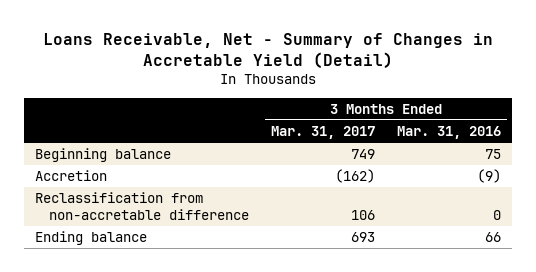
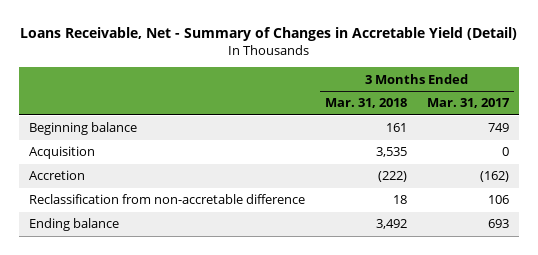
[397,126,502,140] Mar. 31, 2016 -> none
none -> [324,98,407,109] Mar. 31, 2018
none -> [29,146,96,160] Acquisition

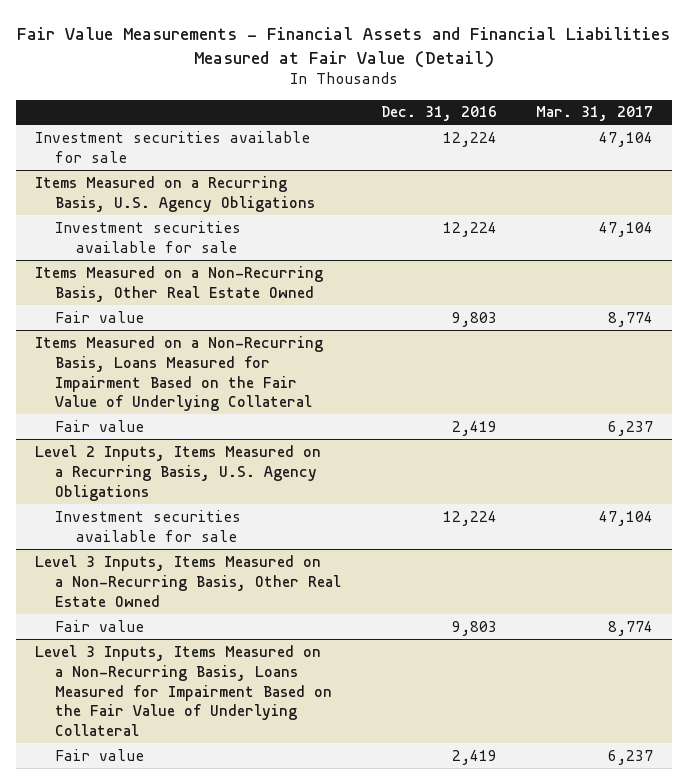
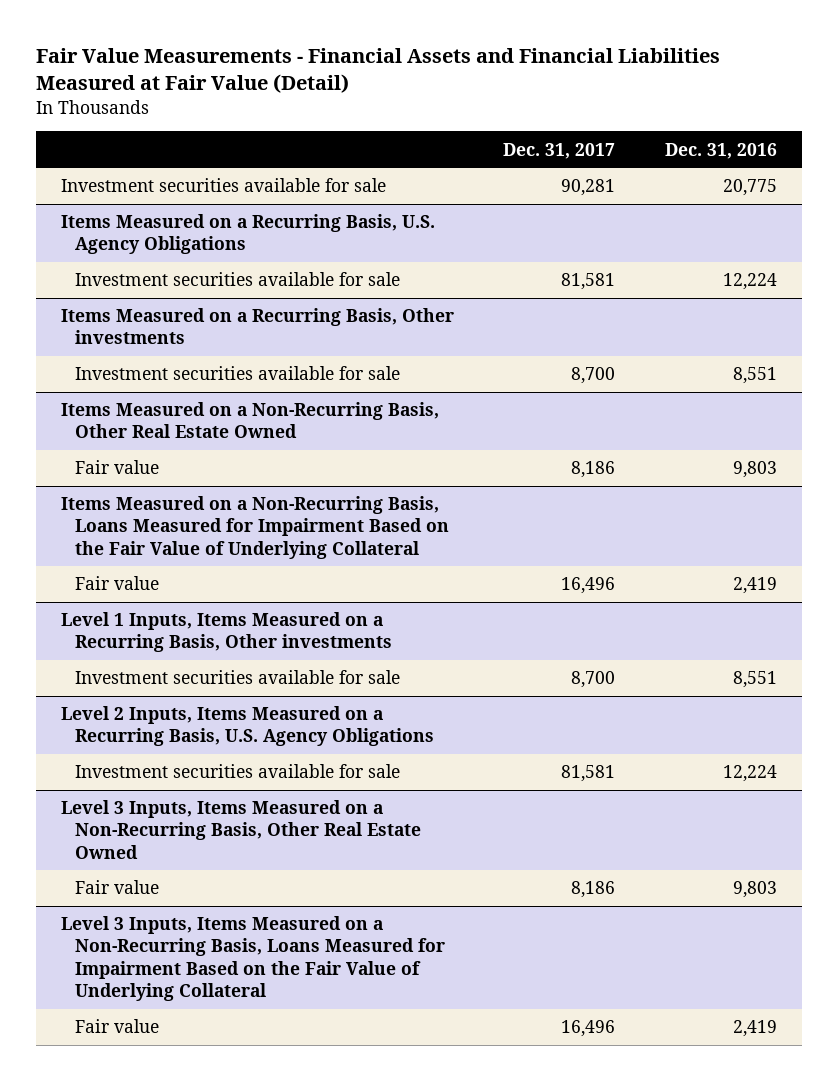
[535,106,653,122] Mar. 31, 2017 -> none
none -> [503,142,616,159] Dec. 31, 2017
[442,131,497,147] 12,224 -> [722,179,777,197] 20,775
none -> [61,308,455,345] Items Measured on a Recurring Basis, Other investments
none -> [74,366,400,381] Investment securities available for sale
none -> [61,612,392,653] Level 1 Inputs, Items Measured on a Recurring Basis, Other investments
none -> [74,670,400,685] Investment securities available for sale

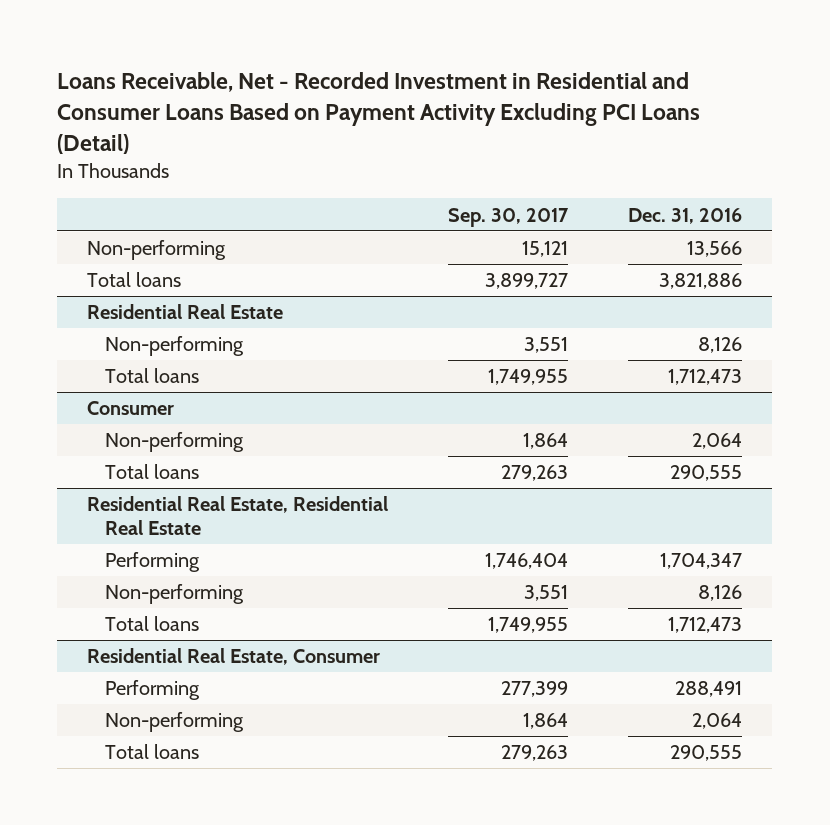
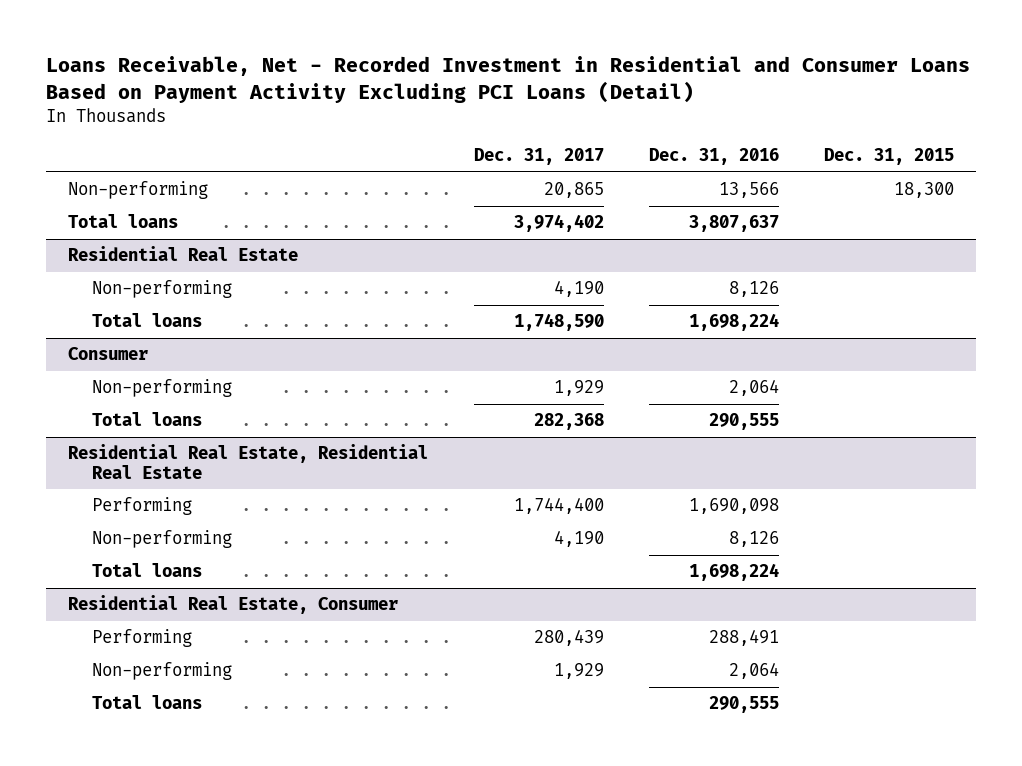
[448,207,570,227] Sep. 30, 2017 -> none
none -> [473,148,604,166] Dec. 31, 2017
none -> [823,148,954,166] Dec. 31, 2015
[659,273,743,290] 3,821,886 -> [688,215,779,233] 3,807,637
[668,369,743,386] 1,712,473 -> [688,313,779,332] 1,698,224
[660,553,743,570] 1,704,347 -> [688,498,779,515] 1,690,098
[668,617,743,634] 1,712,473 -> [688,563,779,582] 1,698,224

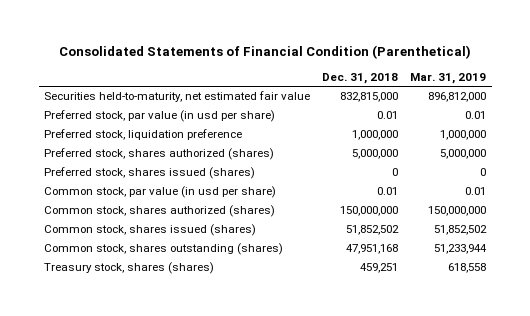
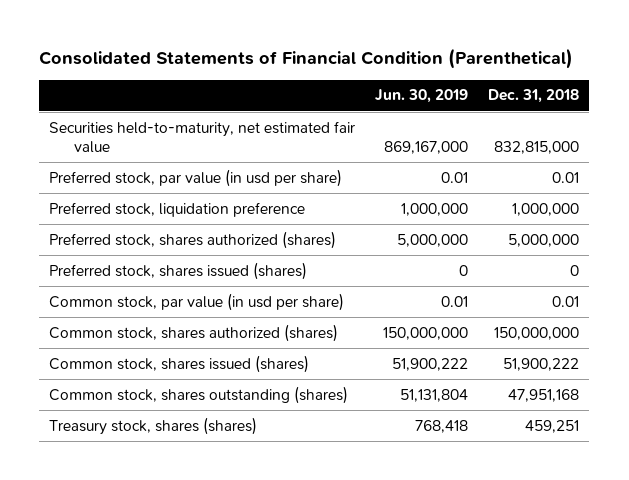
[410,72,487,84] Mar. 31, 2019 -> none
none -> [375,89,469,104] Jun. 30, 2019
[346,225,400,236] 51,852,502 -> [503,357,580,371] 51,900,222

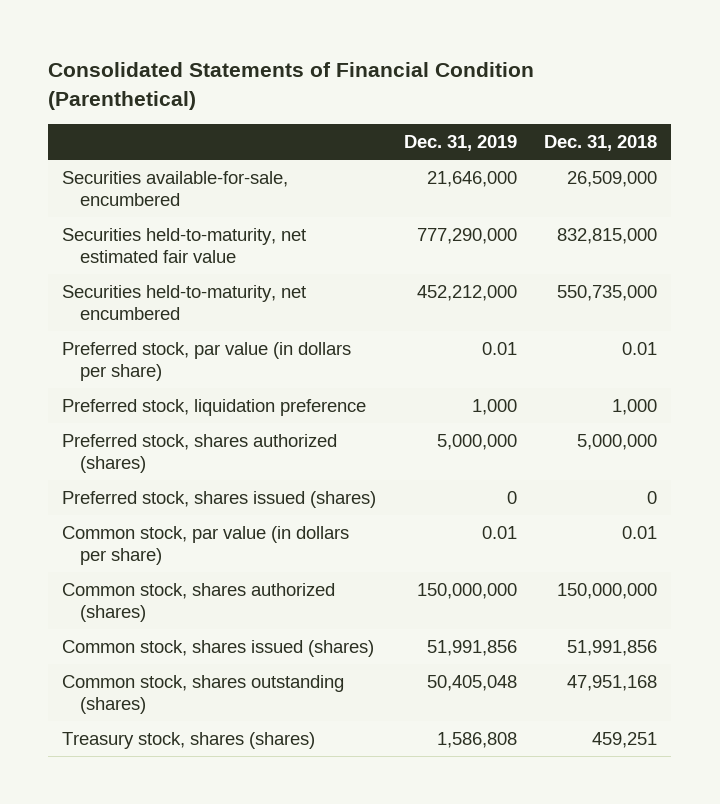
[375,89,469,104] Jun. 30, 2019 -> none
none -> [403,134,517,151] Dec. 31, 2019
none -> [62,170,289,207] Securities available-for-sale, encumbered
none -> [62,284,307,321] Securities held-to-maturity, net encumbered
[49,168,343,187] Preferred stock, par value (in usd per share) -> [62,341,352,382] Preferred stock, par value (in dollars per share)
[512,202,580,216] 1,000,000 -> [612,398,658,415] 1,000
[49,292,345,311] Common stock, par value (in usd per share) -> [62,525,350,566] Common stock, par value (in dollars per share)
[503,357,580,371] 51,900,222 -> [567,639,658,656] 51,991,856

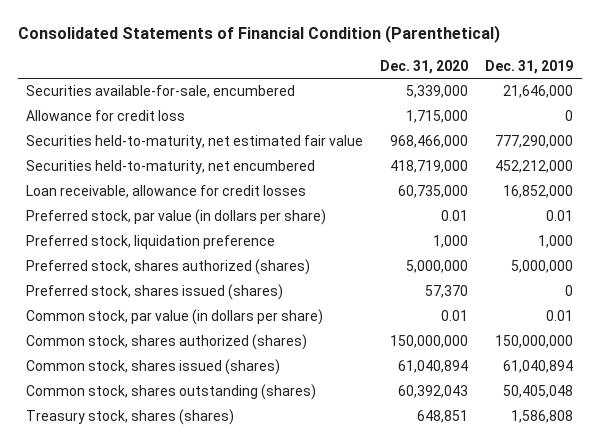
[544,134,658,151] Dec. 31, 2018 -> none
none -> [380,59,469,74] Dec. 31, 2020
none -> [26,110,186,122] Allowance for credit loss
none -> [26,185,307,199] Loan receivable, allowance for credit losses
[426,639,517,656] 51,991,856 -> [503,360,574,374] 61,040,894

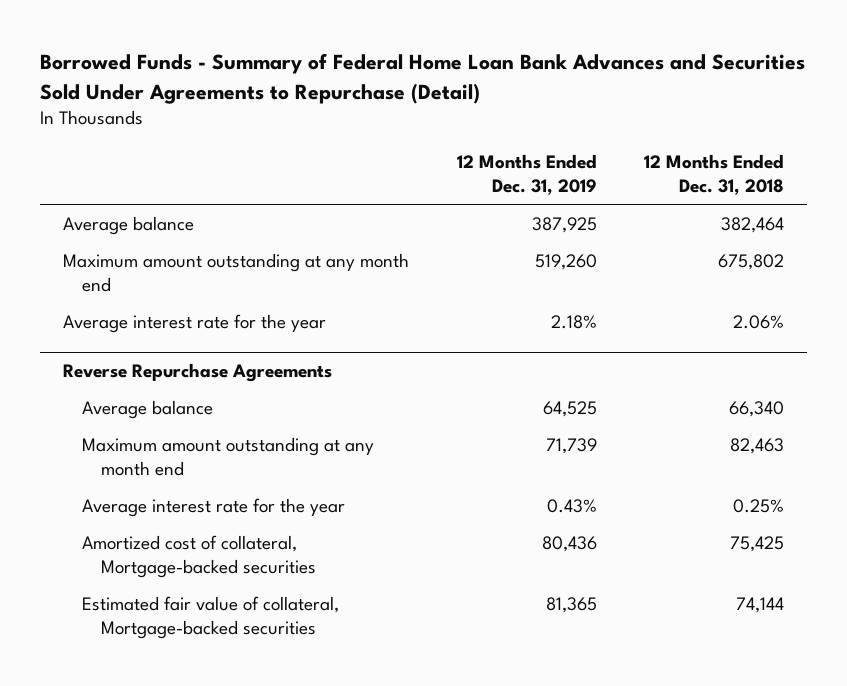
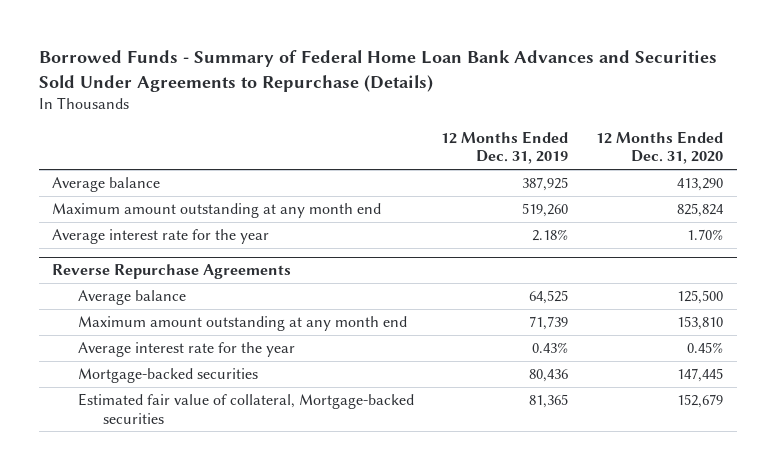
[39,53,805,104] Borrowed Funds - Summary of Federal Home Loan Bank Advances and Securities Sold Under Agreements to Repurchase (Detail) -> [38,50,717,92] Borrowed Funds - Summary of Federal Home Loan Bank Advances and Securities Sold Under Agreements to Repurchase (Details)
[643,153,784,195] 12 Months Ended Dec. 31, 2018 -> none
none -> [596,131,724,165] 12 Months Ended Dec. 31, 2020
[82,534,316,578] Amortized cost of collateral, Mortgage-backed securities -> [77,368,258,384] Mortgage-backed securities

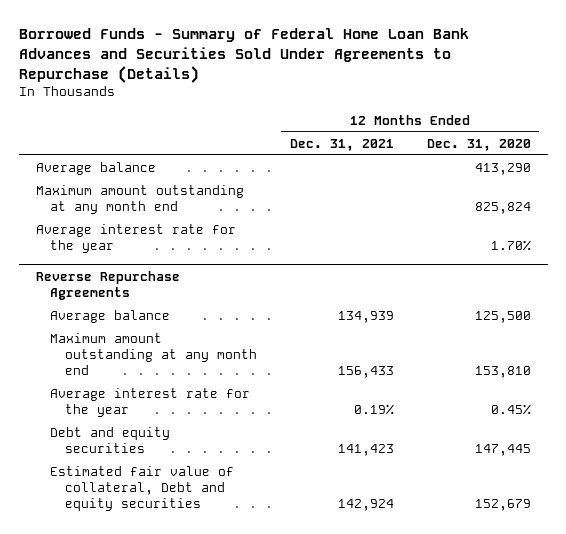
[441,131,569,165] 12 Months Ended Dec. 31, 2019 -> none
none -> [289,138,394,151] Dec. 31, 2021
[77,368,258,384] Mortgage-backed securities -> [50,426,171,453] Debt and equity securities
[77,393,414,424] Estimated fair value of collateral, Mortgage-backed securities -> [50,465,235,511] Estimated fair value of collateral, Debt and equity securities

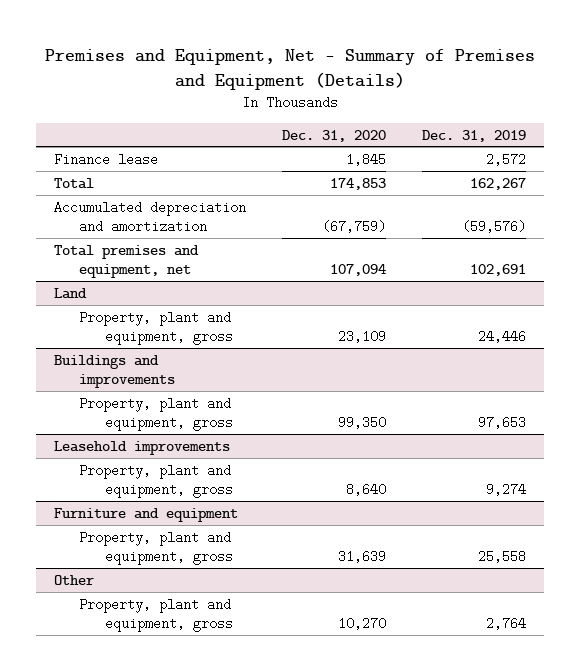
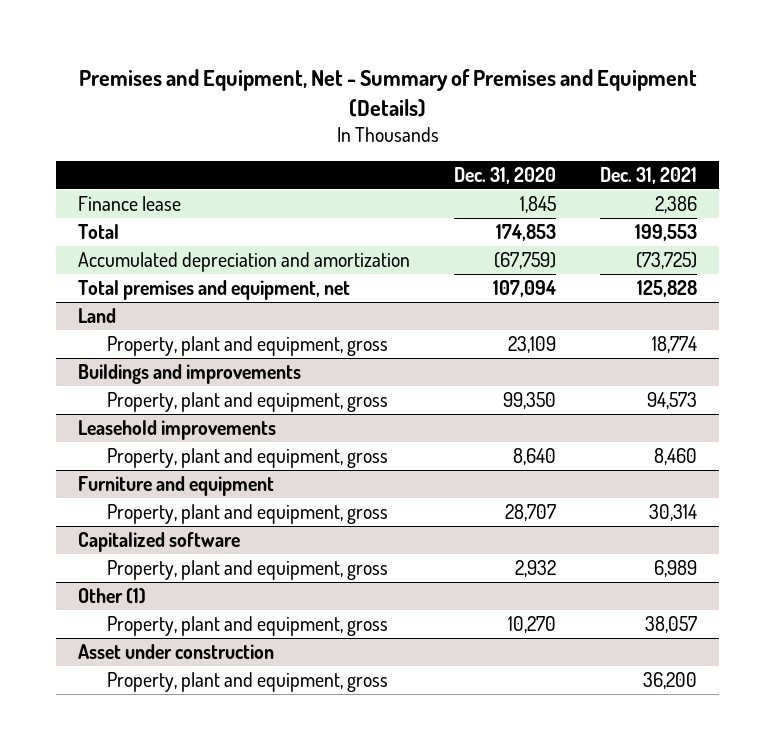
[422,129,527,142] Dec. 31, 2019 -> none
none -> [600,166,698,184] Dec. 31, 2021
[338,550,387,564] 31,639 -> [505,503,557,521] 28,707
none -> [77,531,240,552] Capitalized software
none -> [107,559,389,580] Property, plant and equipment, gross
[54,574,95,585] Other -> [77,587,146,604] Other (1)
none -> [77,643,274,659] Asset under construction
none -> [107,671,389,692] Property, plant and equipment, gross

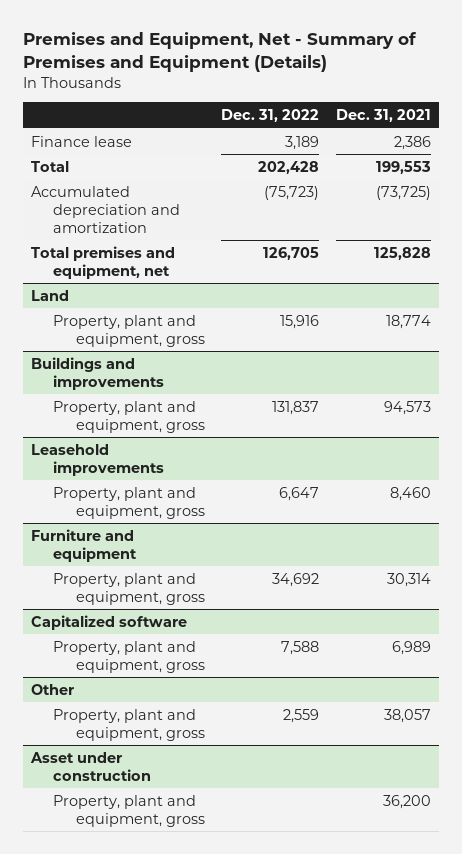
[454,166,557,184] Dec. 31, 2020 -> none
none -> [221,109,320,123] Dec. 31, 2022
[77,587,146,604] Other (1) -> [31,683,75,695] Other

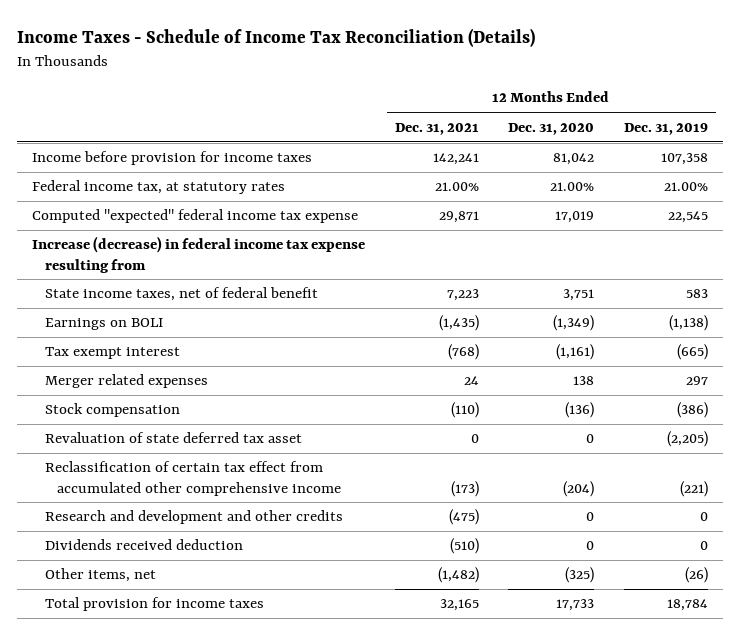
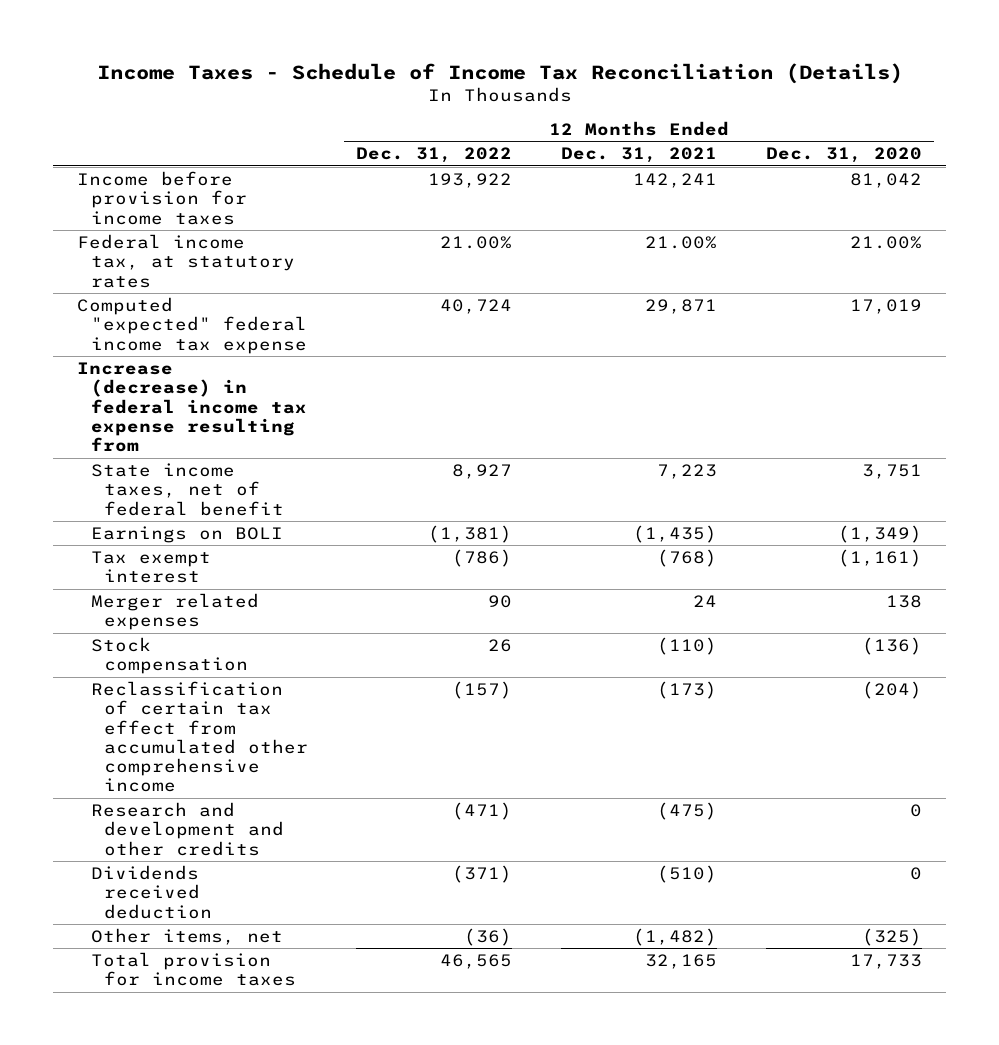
[624,122,709,135] Dec. 31, 2019 -> none
none -> [356,147,513,164] Dec. 31, 2022
[44,432,302,444] Revaluation of state deferred tax asset -> none

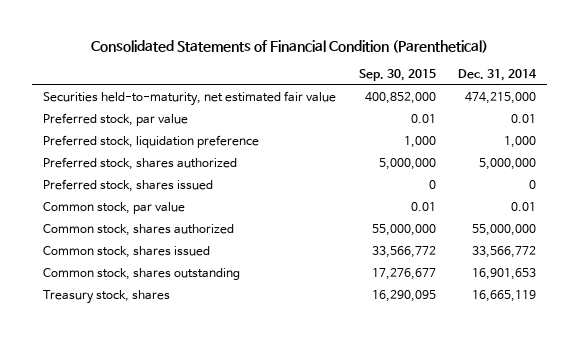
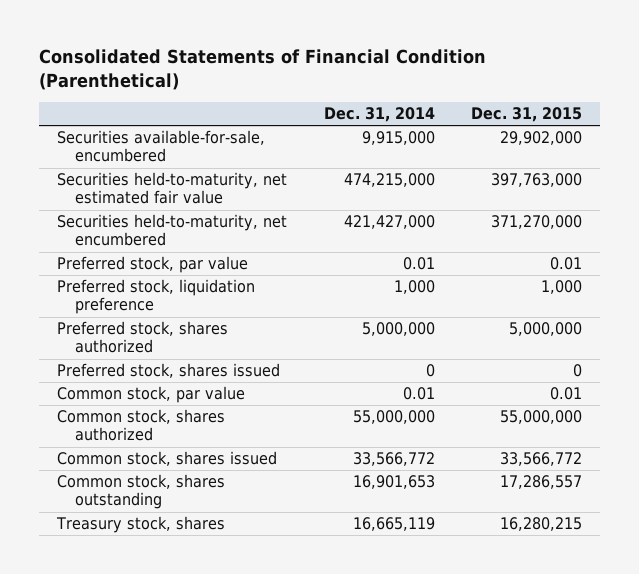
[358,69,436,82] Sep. 30, 2015 -> none
none -> [471,107,583,123] Dec. 31, 2015
none -> [57,130,266,163] Securities available-for-sale, encumbered
none -> [57,214,288,247] Securities held-to-maturity, net encumbered

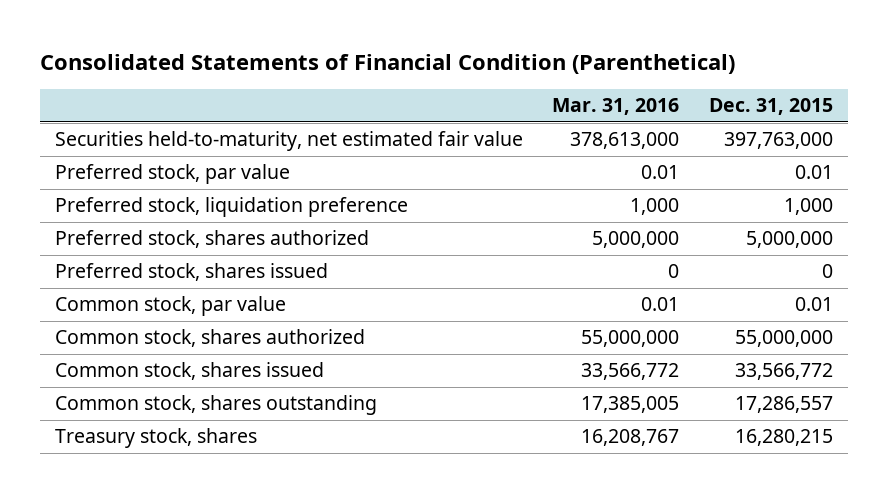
[323,107,435,123] Dec. 31, 2014 -> none
none -> [552,98,680,116] Mar. 31, 2016
[57,130,266,163] Securities available-for-sale, encumbered -> none
[57,214,288,247] Securities held-to-maturity, net encumbered -> none

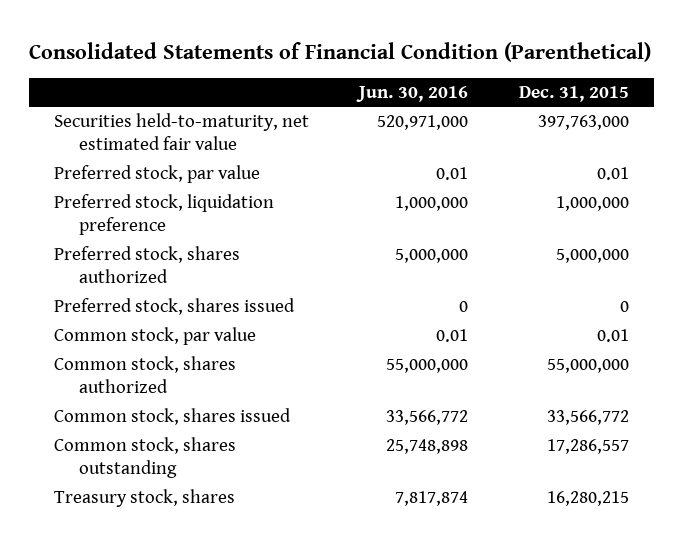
[552,98,680,116] Mar. 31, 2016 -> none
none -> [356,85,469,102] Jun. 30, 2016
[783,198,833,216] 1,000 -> [555,196,629,212] 1,000,000

